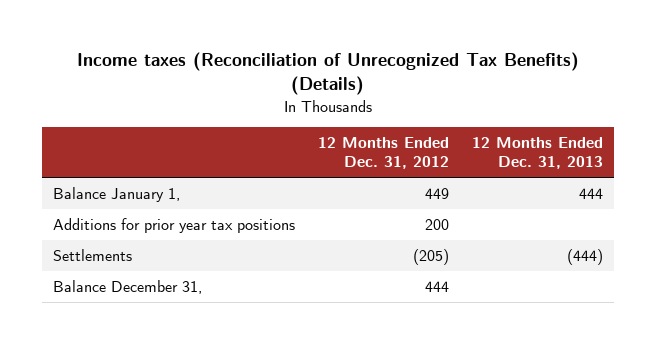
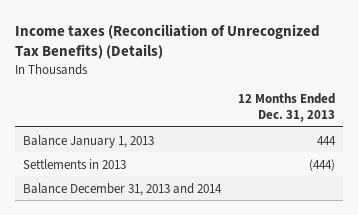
[318,137,450,170] 12 Months Ended Dec. 31, 2012 -> none
[53,218,296,234] Additions for prior year tax positions -> none
[53,187,181,203] Balance January 1, -> [23,134,155,148] Balance January 1, 2013
[53,249,133,262] Settlements -> [23,158,127,169] Settlements in 2013
[53,280,203,295] Balance December 31, -> [23,182,223,196] Balance December 31, 2013 and 2014

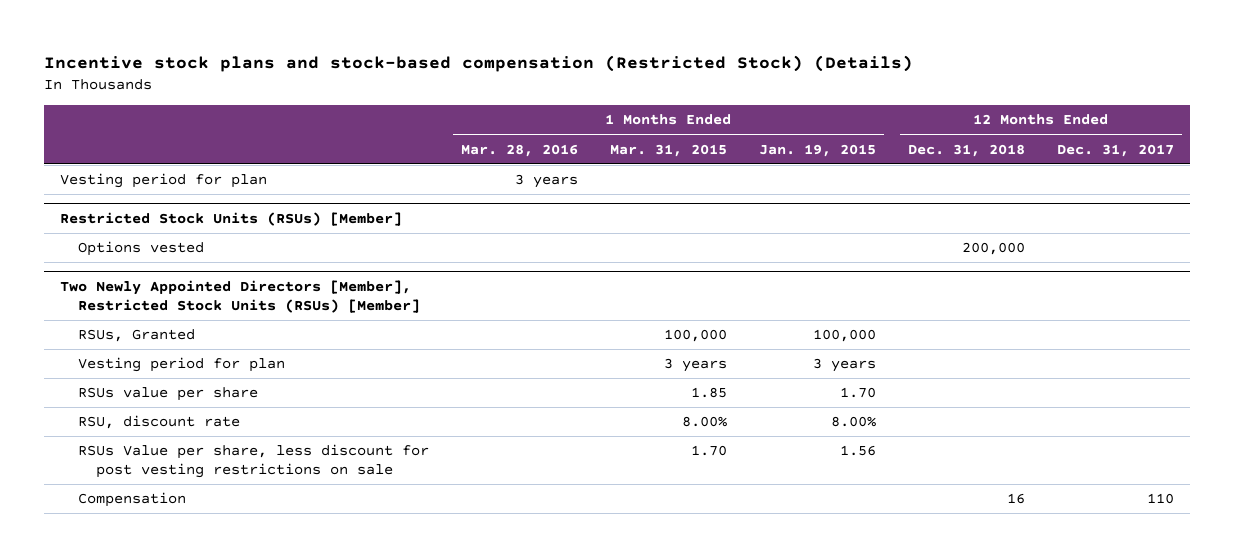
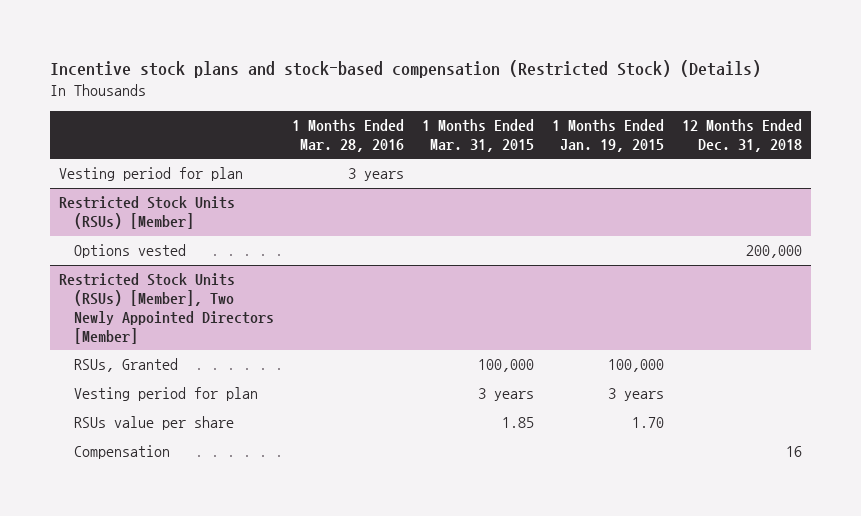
[1056,143,1174,157] Dec. 31, 2017 -> none
[60,279,421,313] Two Newly Appointed Directors [Member], Restricted Stock Units (RSUs) [Member] -> [59,273,274,344] Restricted Stock Units (RSUs) [Member], Two Newly Appointed Directors [Member]
[78,415,241,430] RSU, discount rate -> none
[78,444,430,479] RSUs Value per share, less discount for post vesting restrictions on sale -> none

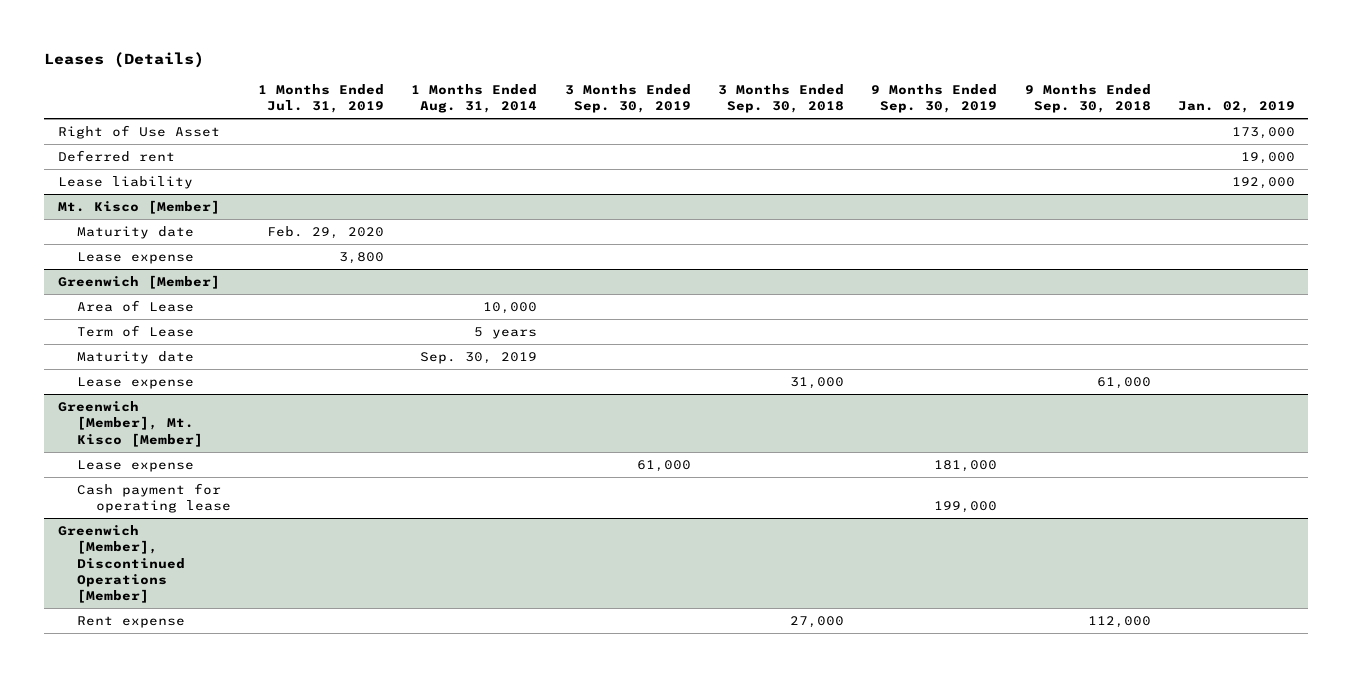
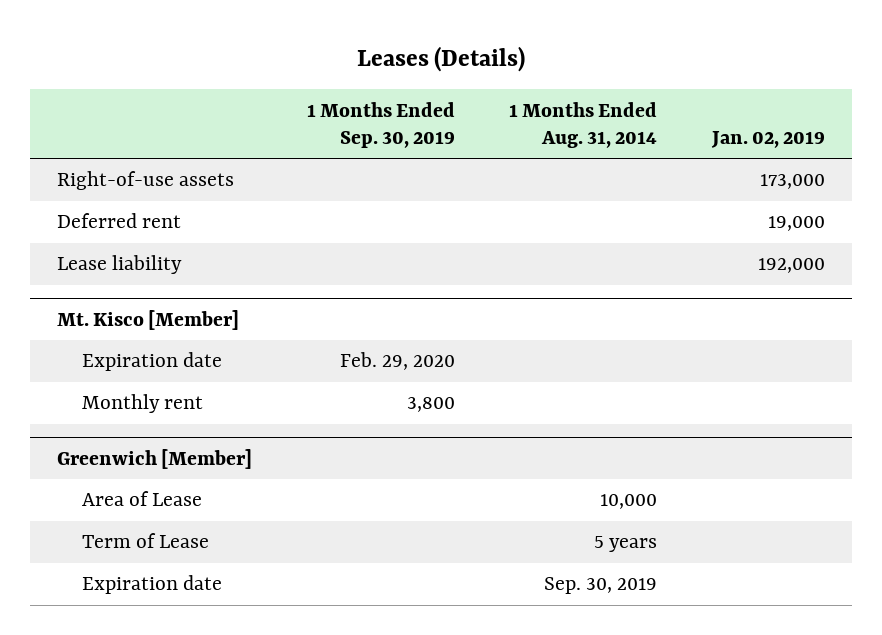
[258,83,385,113] 1 Months Ended Jul. 31, 2019 -> none
[564,83,691,113] 3 Months Ended Sep. 30, 2019 -> none
[717,83,844,113] 3 Months Ended Sep. 30, 2018 -> none
[871,83,998,113] 9 Months Ended Sep. 30, 2019 -> none
[1024,83,1151,113] 9 Months Ended Sep. 30, 2018 -> none
none -> [306,101,455,148] 1 Months Ended Sep. 30, 2019
[57,125,220,140] Right of Use Asset -> [57,171,235,191] Right-of-use assets
[76,226,194,240] Maturity date -> [82,352,223,372] Expiration date
[76,252,194,265] Lease expense -> [82,394,204,414] Monthly rent
[76,377,194,390] Lease expense -> none
[57,401,203,447] Greenwich [Member], Mt. Kisco [Member] -> none
[76,460,194,473] Lease expense -> none
[76,483,231,514] Cash payment for operating lease -> none
[57,525,185,603] Greenwich [Member], Discontinued Operations [Member] -> none
[76,616,185,629] Rent expense -> none
[76,351,194,365] Maturity date -> [82,575,223,595] Expiration date

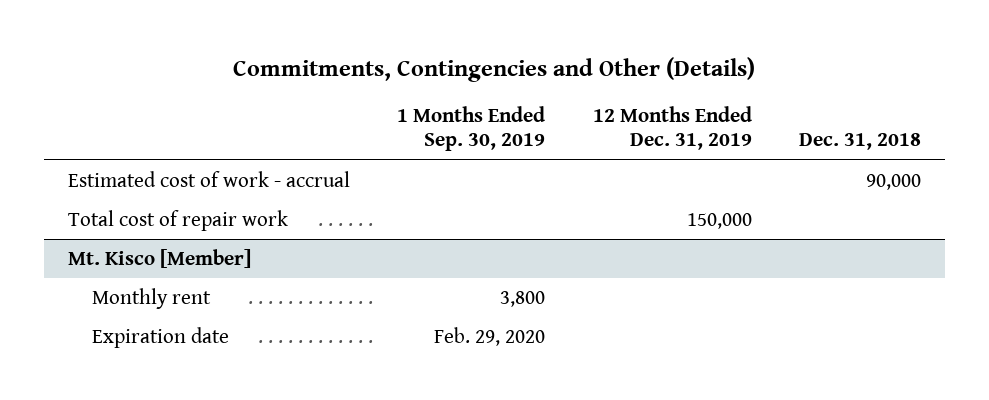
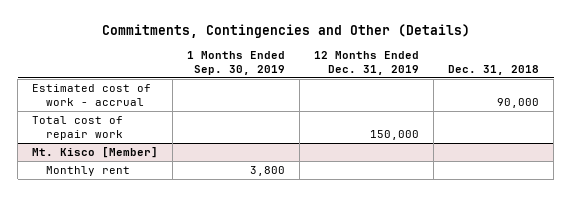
[91,326,229,348] Expiration date -> none

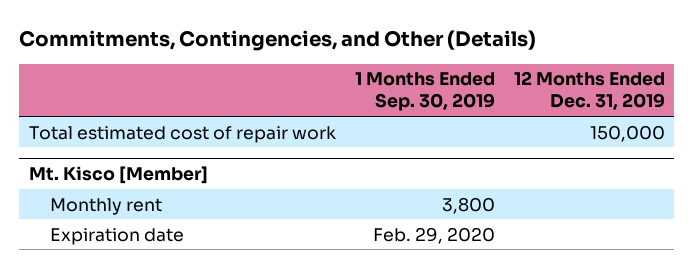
[101,23,470,38] Commitments, Contingencies and Other (Details) -> [19,30,537,52] Commitments, Contingencies, and Other (Details)
[448,65,540,76] Dec. 31, 2018 -> none
[32,83,152,107] Estimated cost of work - accrual -> none
[32,115,124,141] Total cost of repair work -> [28,125,336,143] Total estimated cost of repair work
none -> [50,227,185,245] Expiration date

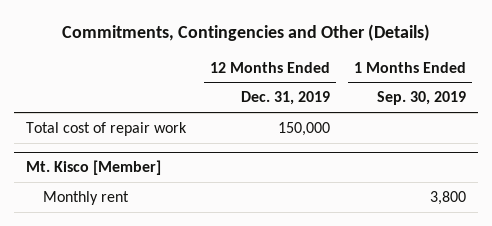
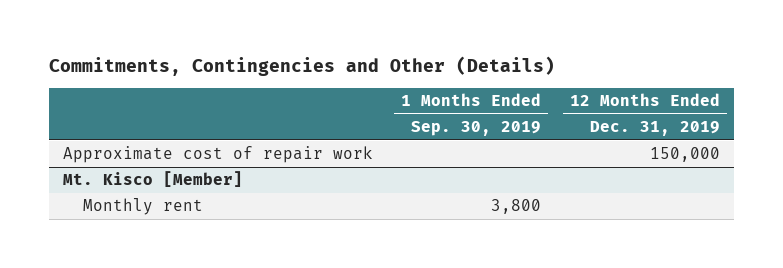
[26,121,188,136] Total cost of repair work -> [62,146,373,164] Approximate cost of repair work

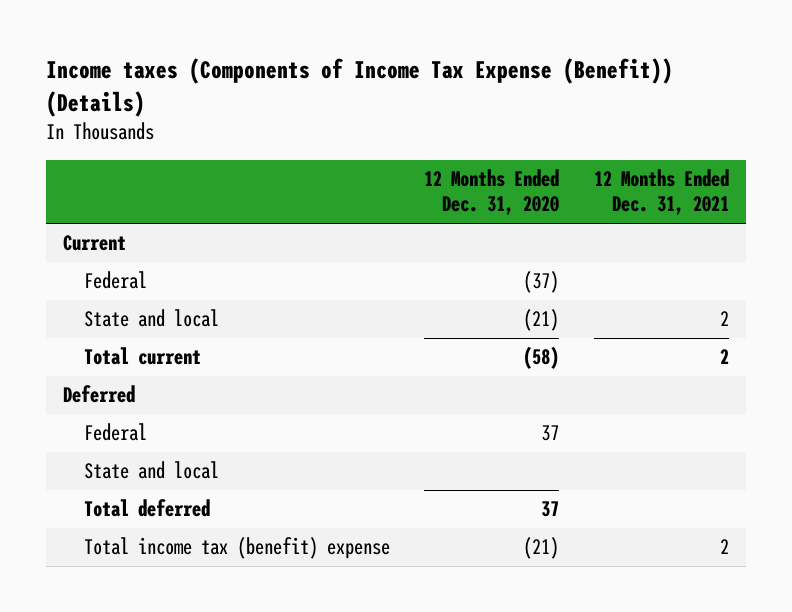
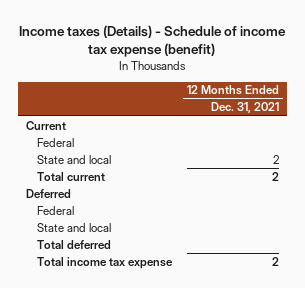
[46,58,674,117] Income taxes (Components of Income Tax Expense (Benefit)) (Details) -> [19,25,287,58] Income taxes (Details) - Schedule of income tax expense (benefit)
[424,168,560,216] 12 Months Ended Dec. 31, 2020 -> none
[83,537,390,560] Total income tax (benefit) expense -> [36,256,173,269] Total income tax expense

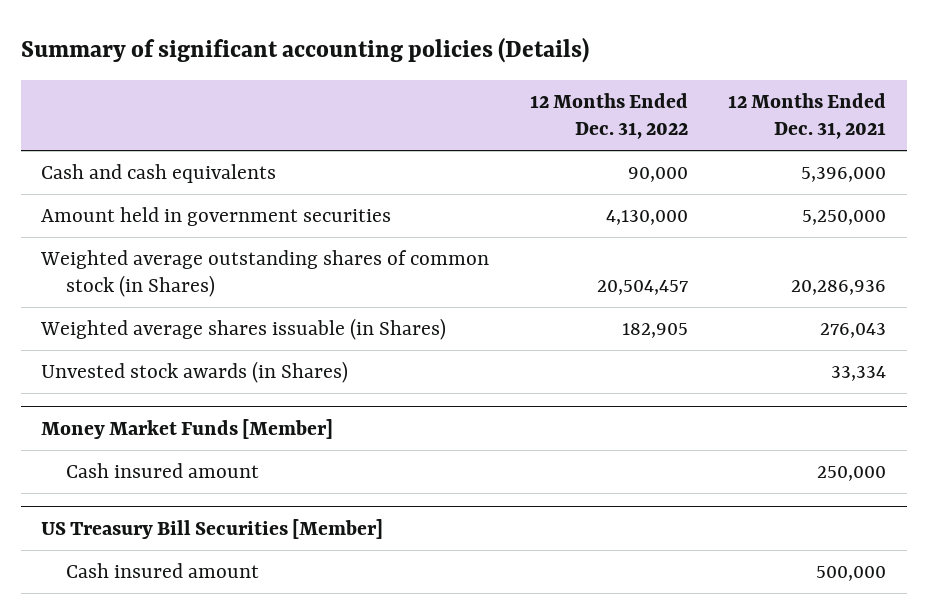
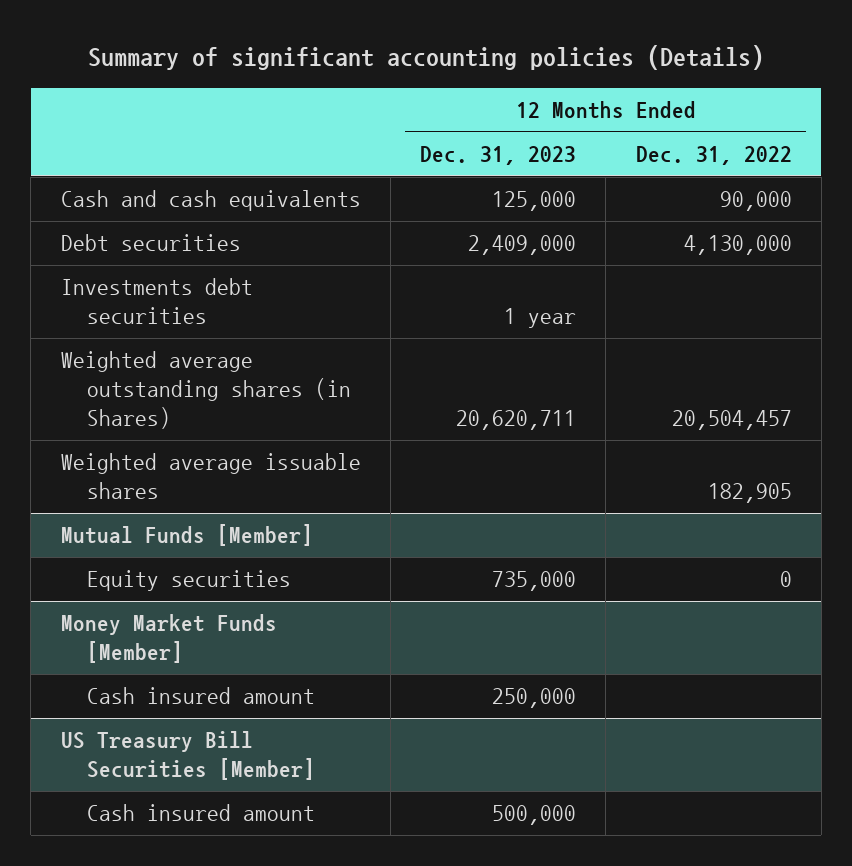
[728,93,887,140] 12 Months Ended Dec. 31, 2021 -> none
none -> [420,145,577,165] Dec. 31, 2023
[41,361,349,384] Unvested stock awards (in Shares) -> none
[41,207,392,227] Amount held in government securities -> [60,234,241,252] Debt securities
none -> [60,278,253,325] Investments debt securities
[40,250,490,298] Weighted average outstanding shares of common stock (in Shares) -> [60,351,351,429] Weighted average outstanding shares (in Shares)
[40,318,447,341] Weighted average shares issuable (in Shares) -> [60,453,361,500] Weighted average issuable shares
none -> [60,524,313,547] Mutual Funds [Member]
none -> [86,570,291,592] Equity securities

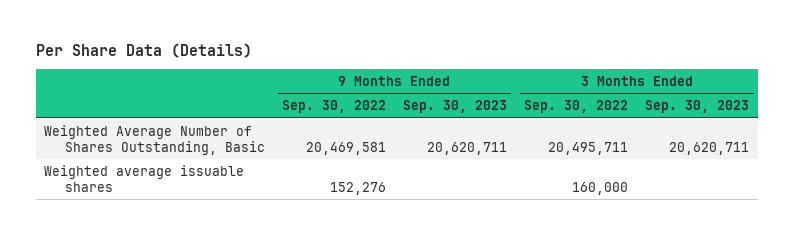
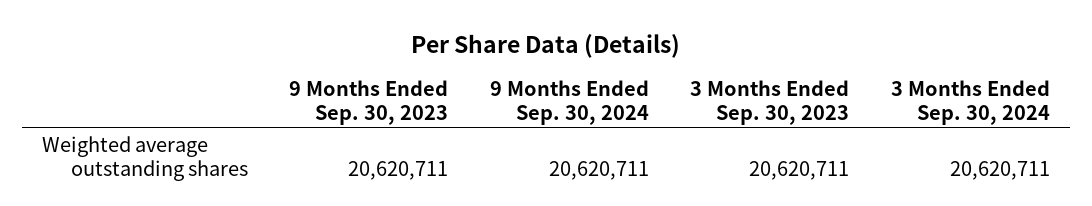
[281,100,386,114] Sep. 30, 2022 -> none
[524,100,629,114] Sep. 30, 2022 -> none
none -> [489,79,649,125] 9 Months Ended Sep. 30, 2024
none -> [890,79,1050,125] 3 Months Ended Sep. 30, 2024
[44,165,245,192] Weighted average issuable shares -> none
[44,125,265,155] Weighted Average Number of Shares Outstanding, Basic -> [42,135,248,181] Weighted average outstanding shares

